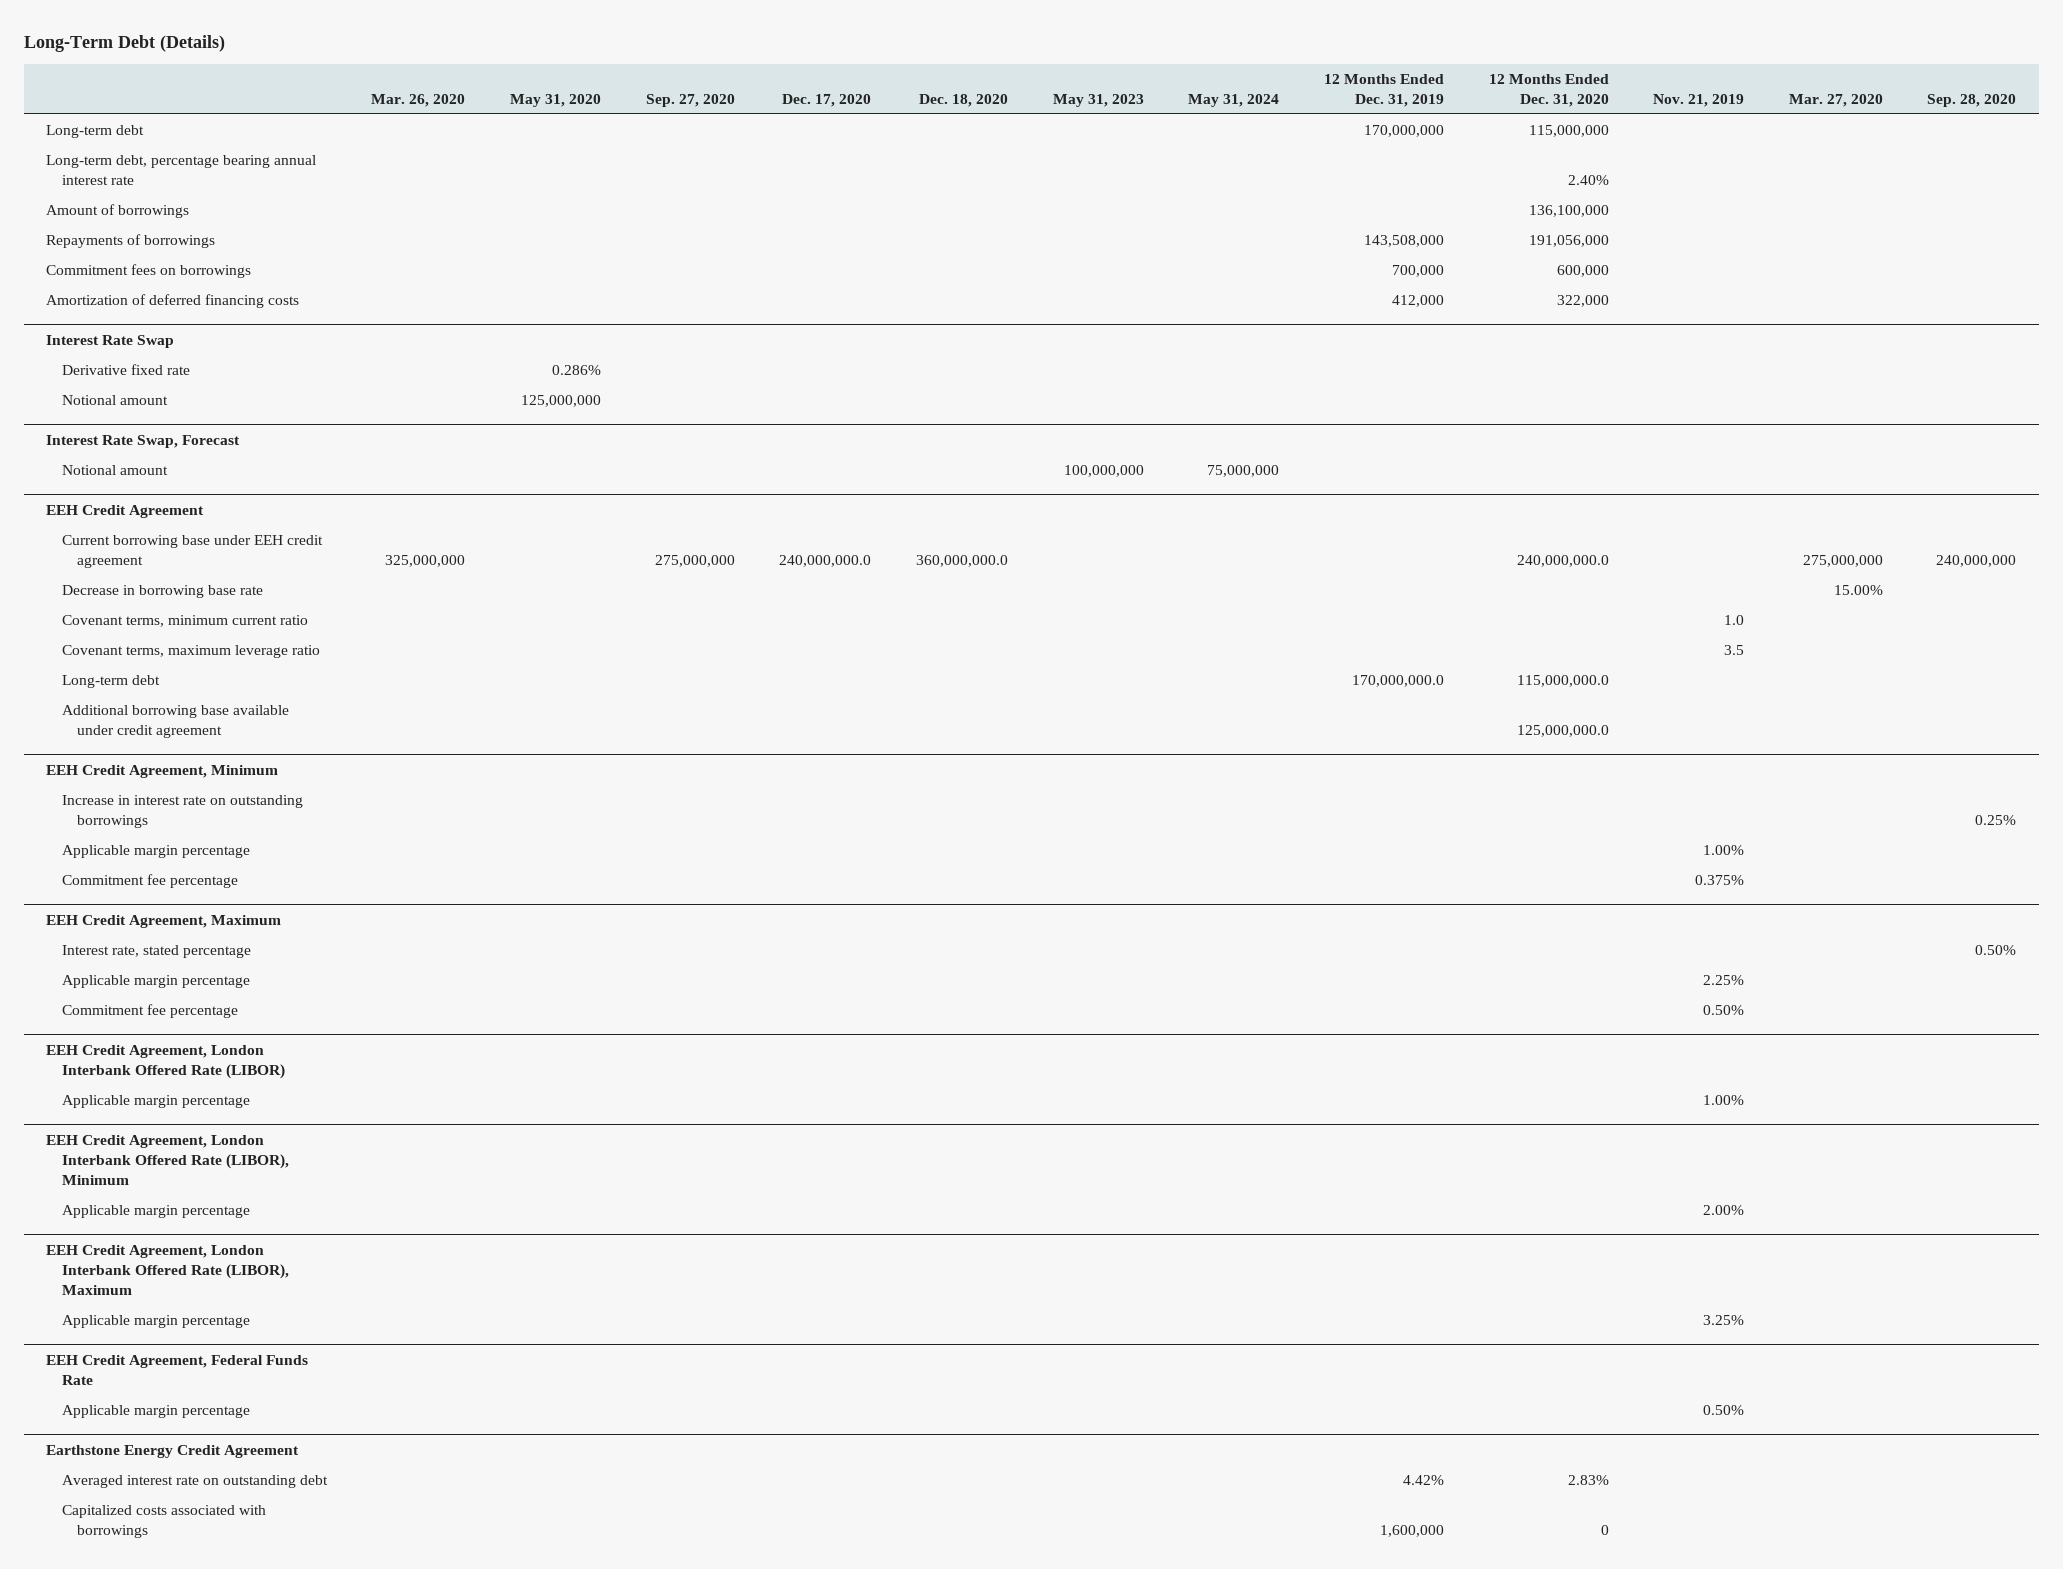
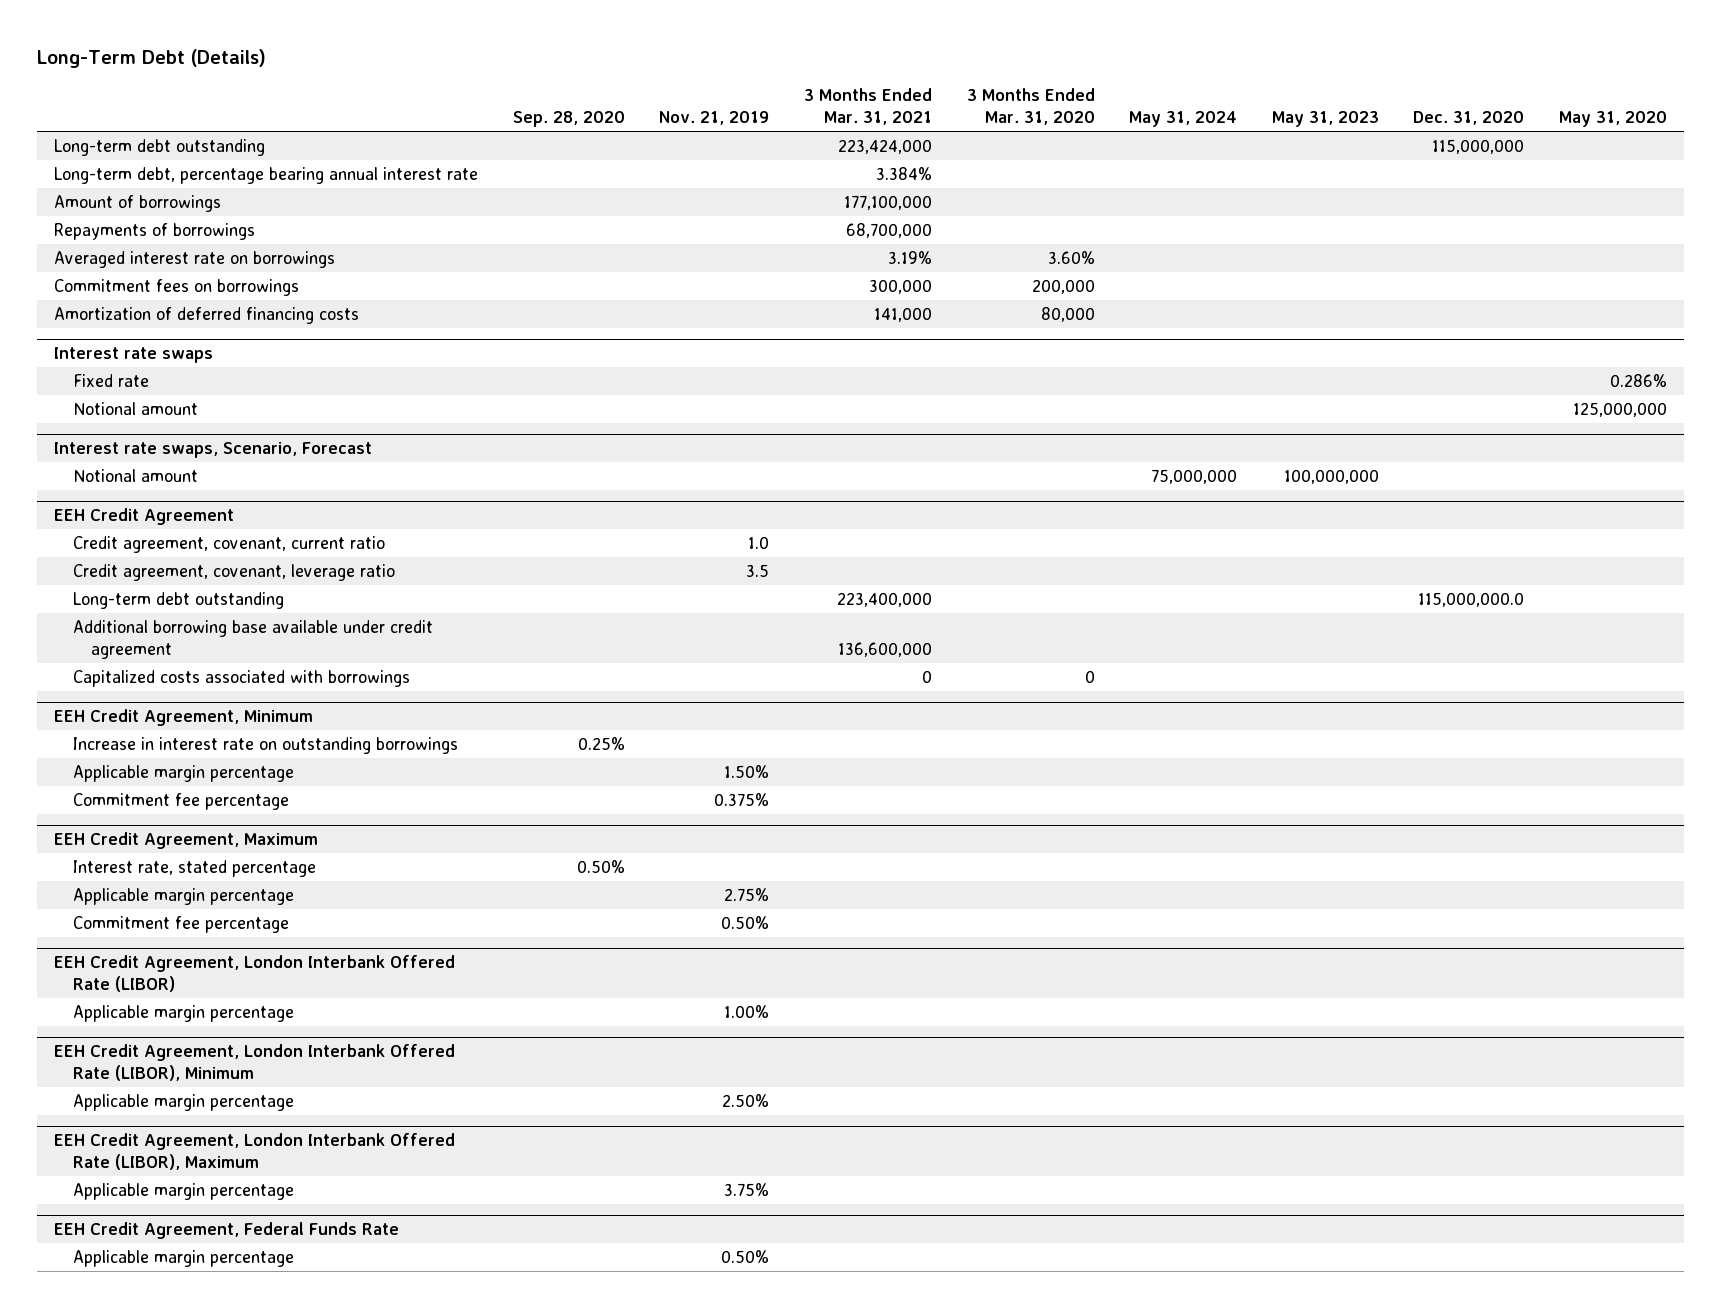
[371,93,466,107] Mar. 26, 2020 -> none
[645,93,735,107] Sep. 27, 2020 -> none
[782,93,872,107] Dec. 17, 2020 -> none
[918,93,1008,107] Dec. 18, 2020 -> none
[1323,73,1444,107] 12 Months Ended Dec. 31, 2019 -> none
[1488,73,1609,107] 12 Months Ended Dec. 31, 2020 -> none
[1788,93,1883,107] Mar. 27, 2020 -> none
none -> [803,87,932,126] 3 Months Ended Mar. 31, 2021
none -> [966,87,1095,126] 3 Months Ended Mar. 31, 2020
none -> [1413,111,1525,126] Dec. 31, 2020
[46,125,145,139] Long-term debt -> [54,138,266,156] Long-term debt outstanding
none -> [54,250,336,268] Averaged interest rate on borrowings
[46,335,175,349] Interest Rate Swap -> [54,346,214,363] Interest rate swaps
[61,364,190,376] Derivative fixed rate -> [72,373,149,387] Fixed rate
[46,435,241,449] Interest Rate Swap, Forecast -> [54,441,373,458] Interest rate swaps, Scenario, Forecast
[61,535,323,569] Current borrowing base under EEH credit agreement -> none
[61,585,263,599] Decrease in borrowing base rate -> none
[61,615,308,628] Covenant terms, minimum current ratio -> [72,535,385,553] Credit agreement, covenant, current ratio
[61,645,320,659] Covenant terms, maximum leverage ratio -> [72,563,395,581] Credit agreement, covenant, leverage ratio
[61,675,160,689] Long-term debt -> [72,591,284,609] Long-term debt outstanding
none -> [72,669,410,687] Capitalized costs associated with borrowings
[1703,845,1745,856] 1.00% -> [724,764,770,778] 1.50%
[1703,975,1745,986] 2.25% -> [724,887,770,901] 2.75%
[1703,1205,1745,1216] 2.00% -> [722,1093,770,1107] 2.50%
[1703,1315,1745,1326] 3.25% -> [724,1182,770,1196] 3.75%
[46,1445,300,1459] Earthstone Energy Credit Agreement -> none
[61,1475,328,1489] Averaged interest rate on outstanding debt -> none
[61,1505,266,1539] Capitalized costs associated with borrowings -> none

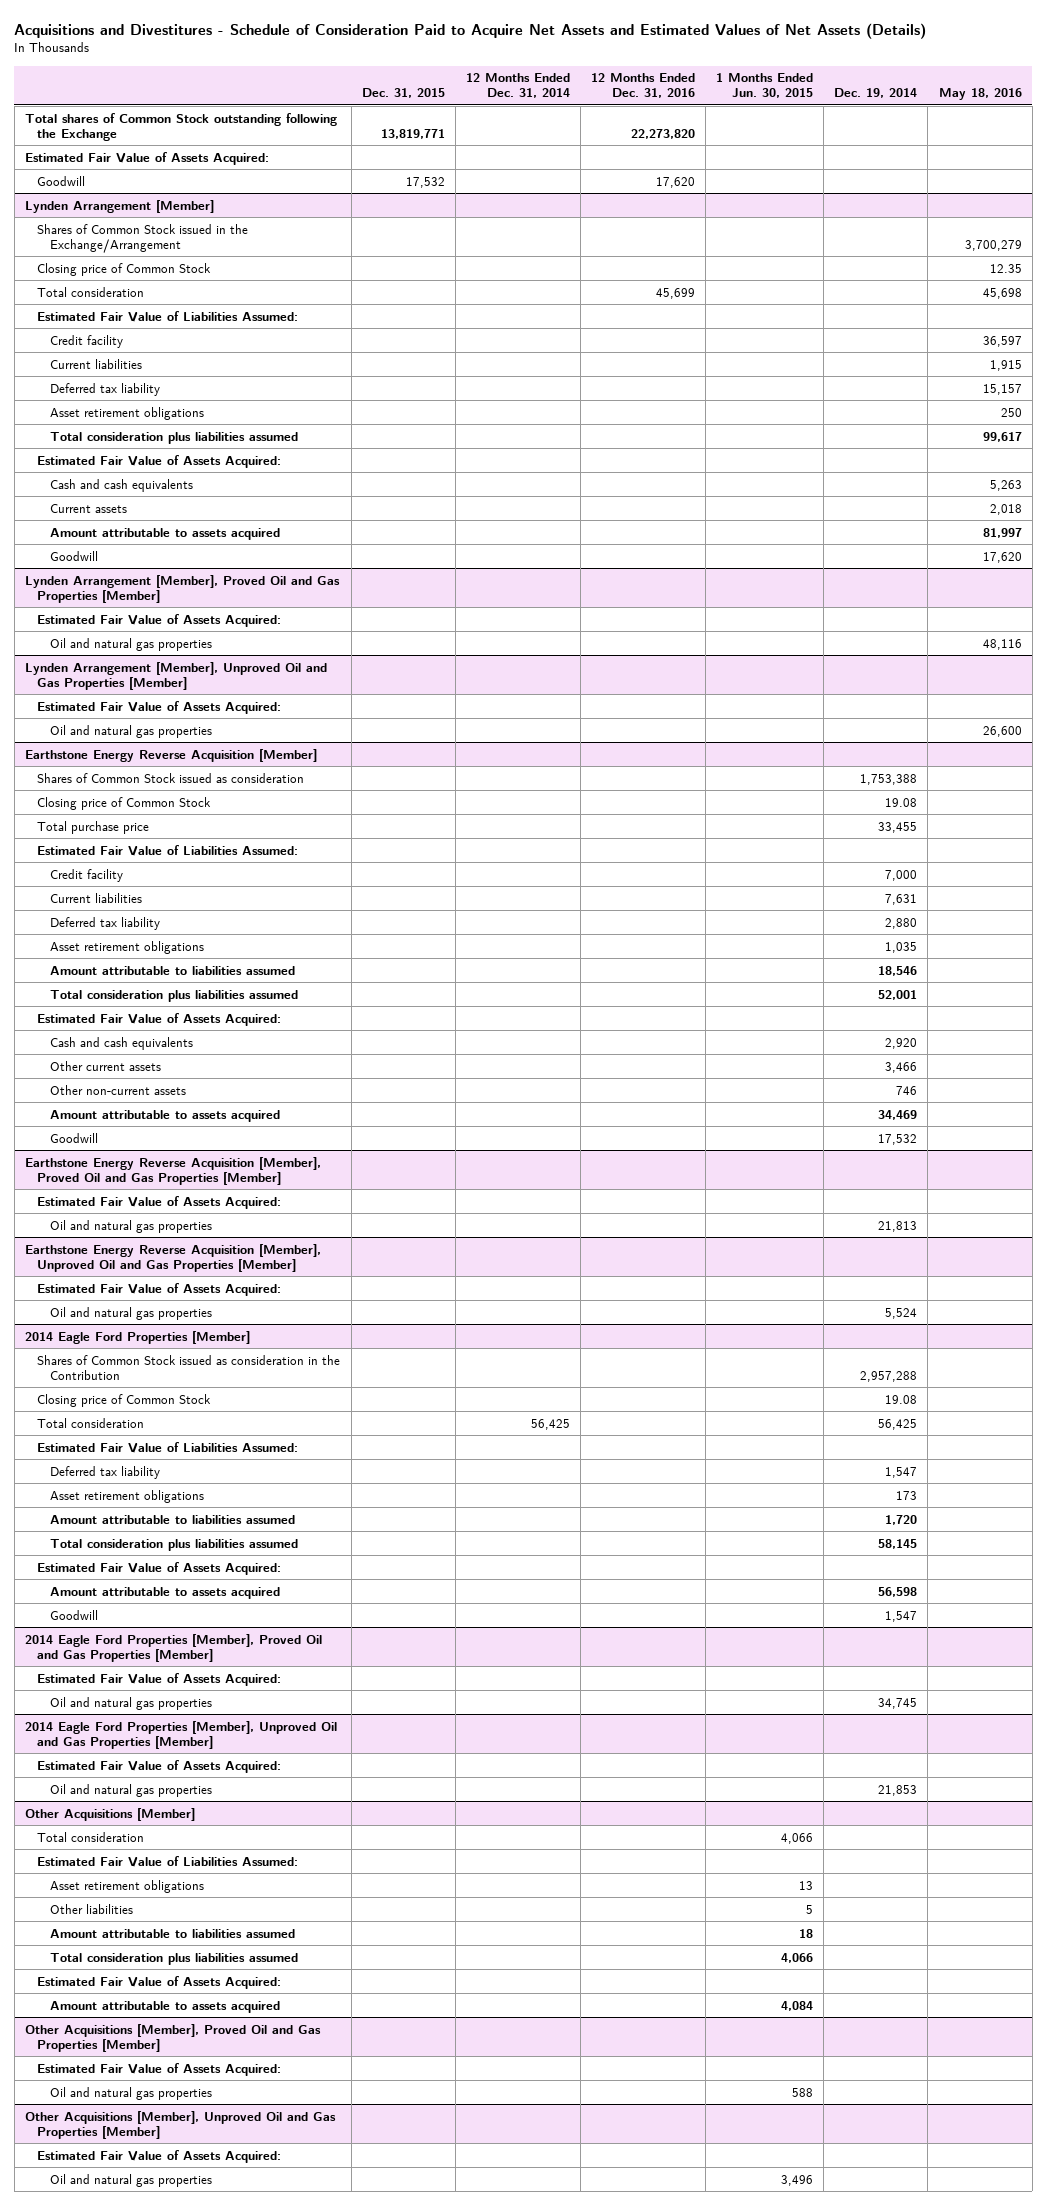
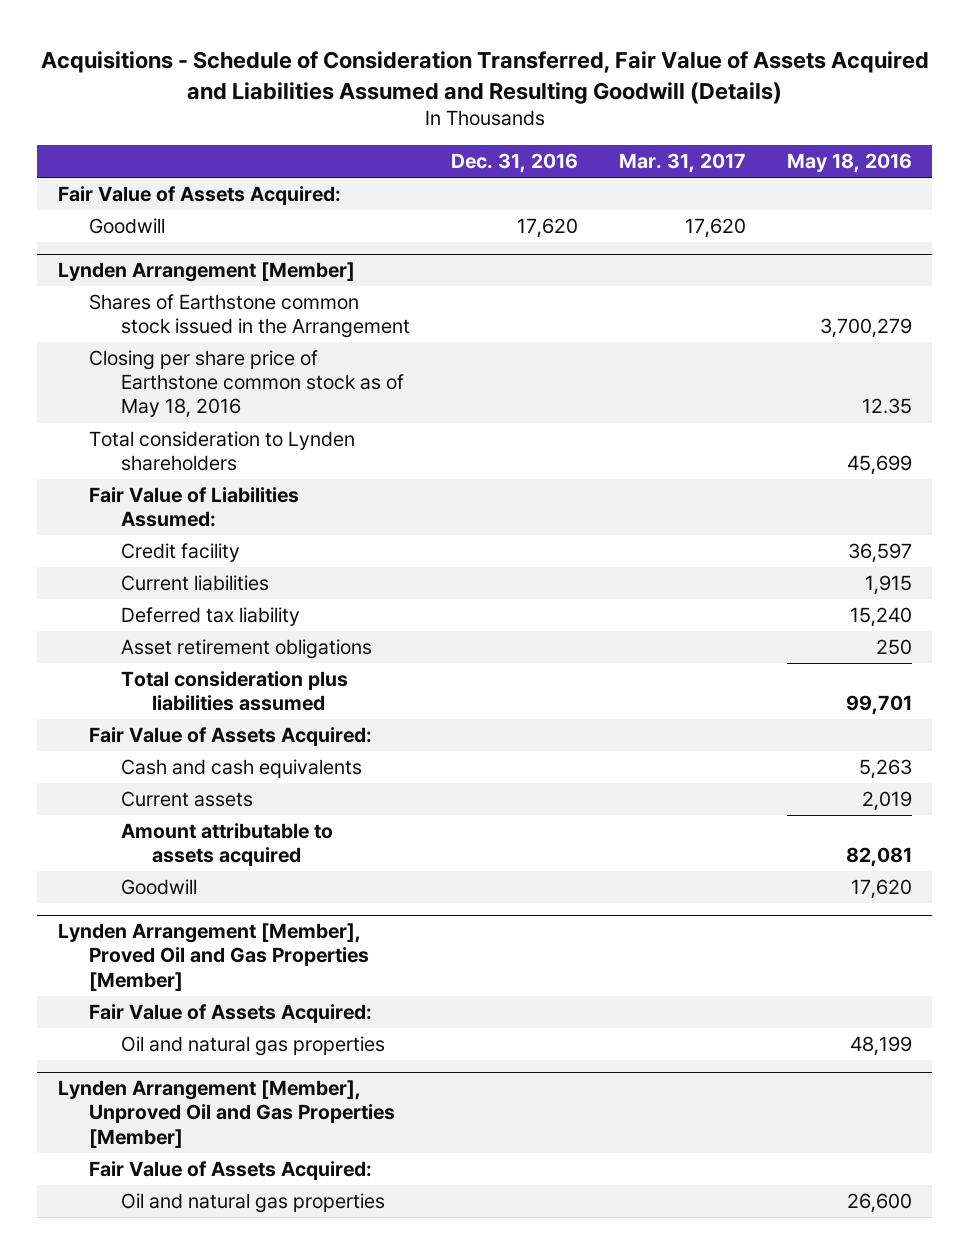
[14,22,927,39] Acquisitions and Divestitures - Schedule of Consideration Paid to Acquire Net Assets and Estimated Values of Net Assets (Details) -> [40,50,929,104] Acquisitions - Schedule of Consideration Transferred, Fair Value of Assets Acquired and Liabilities Assumed and Resulting Goodwill (Details)
[361,88,445,99] Dec. 31, 2015 -> none
[465,73,570,99] 12 Months Ended Dec. 31, 2014 -> none
[590,73,695,99] 12 Months Ended Dec. 31, 2016 -> none
[716,73,814,99] 1 Months Ended Jun. 30, 2015 -> none
[834,88,918,99] Dec. 19, 2014 -> none
none -> [450,153,578,174] Dec. 31, 2016
none -> [618,153,746,174] Mar. 31, 2017
[24,112,337,141] Total shares of Common Stock outstanding following the Exchange -> none
[24,151,269,165] Estimated Fair Value of Assets Acquired: -> [57,186,341,206] Fair Value of Assets Acquired:
[37,223,249,253] Shares of Common Stock issued in the Exchange/Arrangement -> [89,294,410,339] Shares of Earthstone common stock issued in the Arrangement
[37,262,212,276] Closing price of Common Stock -> [89,350,404,419] Closing per share price of Earthstone common stock as of May 18, 2016
[37,286,145,297] Total consideration -> [89,431,356,472] Total consideration to Lynden shareholders
[982,287,1022,299] 45,698 -> [846,455,912,476] 45,699
[37,310,299,322] Estimated Fair Value of Liabilities Assumed: -> [89,487,300,528] Fair Value of Liabilities Assumed:
[982,383,1022,395] 15,157 -> [849,607,912,628] 15,240
[982,431,1022,442] 99,617 -> [845,695,912,716] 99,701
[37,454,282,468] Estimated Fair Value of Assets Acquired: -> [89,727,373,747] Fair Value of Assets Acquired:
[989,503,1022,515] 2,018 -> [861,791,912,812] 2,019
[982,527,1022,538] 81,997 -> [845,847,912,868] 82,081
[37,613,282,627] Estimated Fair Value of Assets Acquired: -> [89,1004,373,1024] Fair Value of Assets Acquired:
[982,638,1022,650] 48,116 -> [849,1036,912,1057] 48,199
[37,700,282,714] Estimated Fair Value of Assets Acquired: -> [89,1161,373,1181] Fair Value of Assets Acquired:
[24,748,317,762] Earthstone Energy Reverse Acquisition [Member] -> none
[37,772,305,783] Shares of Common Stock issued as consideration -> none
[37,796,212,810] Closing price of Common Stock -> none
[37,820,150,834] Total purchase price -> none
[37,844,299,856] Estimated Fair Value of Liabilities Assumed: -> none
[50,868,124,882] Credit facility -> none
[50,892,143,903] Current liabilities -> none
[50,916,161,930] Deferred tax liability -> none
[50,940,205,954] Asset retirement obligations -> none
[50,965,296,975] Amount attributable to liabilities assumed -> none
[50,989,299,1002] Total consideration plus liabilities assumed -> none
[37,1012,282,1026] Estimated Fair Value of Assets Acquired: -> none
[50,1036,194,1050] Cash and cash equivalents -> none
[50,1060,162,1071] Other current assets -> none
[50,1084,187,1095] Other non-current assets -> none
[50,1109,281,1122] Amount attributable to assets acquired -> none
[50,1132,99,1143] Goodwill -> none
[24,1156,321,1185] Earthstone Energy Reverse Acquisition [Member], Proved Oil and Gas Properties [Member] -> none
[37,1195,282,1209] Estimated Fair Value of Assets Acquired: -> none
[50,1219,213,1233] Oil and natural gas properties -> none
[24,1243,321,1272] Earthstone Energy Reverse Acquisition [Member], Unproved Oil and Gas Properties [Member] -> none
[37,1282,282,1296] Estimated Fair Value of Assets Acquired: -> none
[50,1306,213,1320] Oil and natural gas properties -> none
[24,1330,250,1344] 2014 Eagle Ford Properties [Member] -> none
[37,1354,341,1380] Shares of Common Stock issued as consideration in the Contribution -> none
[37,1393,212,1407] Closing price of Common Stock -> none
[37,1417,145,1428] Total consideration -> none
[37,1441,299,1453] Estimated Fair Value of Liabilities Assumed: -> none
[50,1465,161,1479] Deferred tax liability -> none
[50,1489,205,1503] Asset retirement obligations -> none
[50,1514,296,1524] Amount attributable to liabilities assumed -> none
[50,1538,299,1551] Total consideration plus liabilities assumed -> none
[37,1561,282,1575] Estimated Fair Value of Assets Acquired: -> none
[50,1586,281,1599] Amount attributable to assets acquired -> none
[50,1609,99,1620] Goodwill -> none
[24,1633,322,1662] 2014 Eagle Ford Properties [Member], Proved Oil and Gas Properties [Member] -> none
[37,1672,282,1686] Estimated Fair Value of Assets Acquired: -> none
[50,1696,213,1710] Oil and natural gas properties -> none
[24,1720,337,1749] 2014 Eagle Ford Properties [Member], Unproved Oil and Gas Properties [Member] -> none
[37,1759,282,1773] Estimated Fair Value of Assets Acquired: -> none
[50,1783,213,1797] Oil and natural gas properties -> none
[24,1807,195,1821] Other Acquisitions [Member] -> none
[37,1831,145,1842] Total consideration -> none
[37,1855,299,1867] Estimated Fair Value of Liabilities Assumed: -> none
[50,1879,205,1893] Asset retirement obligations -> none
[50,1903,134,1914] Other liabilities -> none
[50,1928,296,1938] Amount attributable to liabilities assumed -> none
[50,1952,299,1965] Total consideration plus liabilities assumed -> none
[37,1975,282,1989] Estimated Fair Value of Assets Acquired: -> none
[50,2000,281,2013] Amount attributable to assets acquired -> none
[24,2023,321,2052] Other Acquisitions [Member], Proved Oil and Gas Properties [Member] -> none
[37,2062,282,2076] Estimated Fair Value of Assets Acquired: -> none
[50,2086,213,2100] Oil and natural gas properties -> none
[24,2110,336,2139] Other Acquisitions [Member], Unproved Oil and Gas Properties [Member] -> none
[37,2149,282,2163] Estimated Fair Value of Assets Acquired: -> none
[50,2173,213,2187] Oil and natural gas properties -> none

